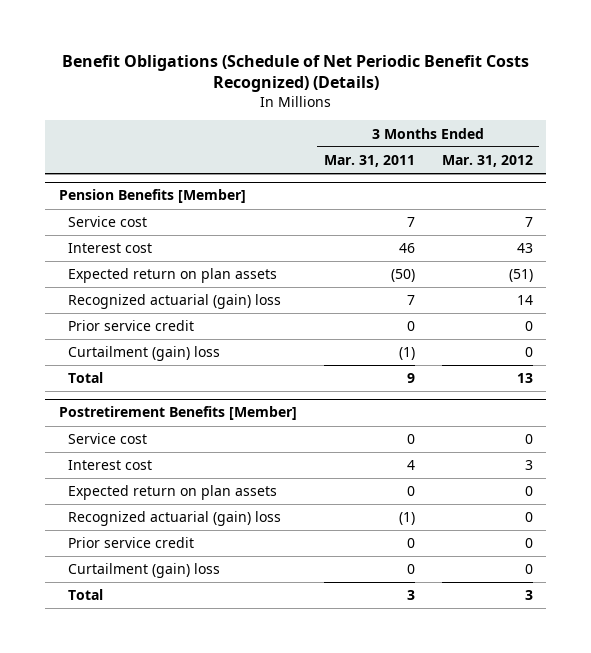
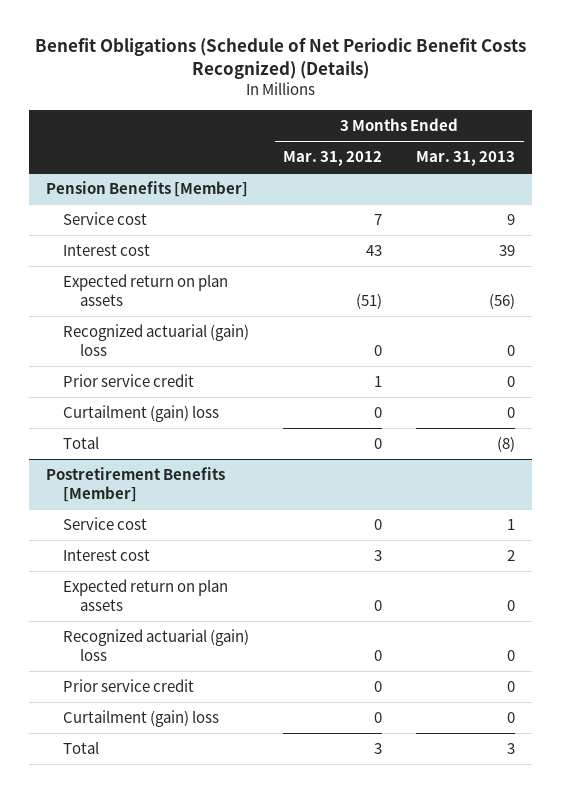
[323,155,415,168] Mar. 31, 2011 -> none
none -> [416,151,516,167] Mar. 31, 2013
[516,295,533,306] 14 -> [374,345,383,357] 0
[524,321,533,332] 0 -> [374,375,383,387] 1
[516,373,533,384] 13 -> [374,437,383,449] 0

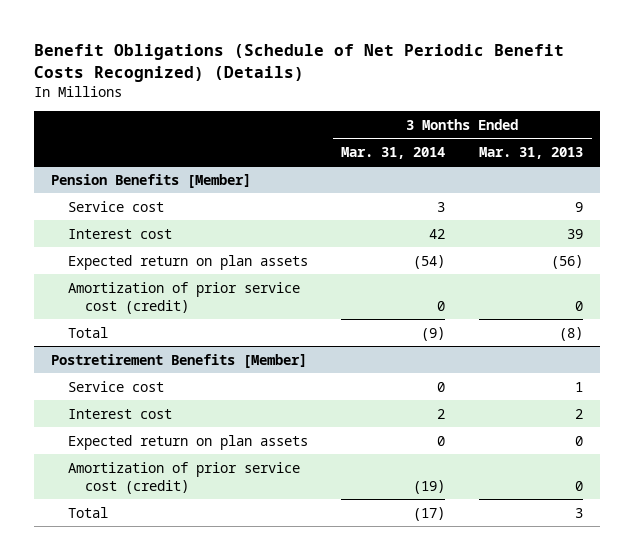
[283,151,383,167] Mar. 31, 2012 -> none
none -> [341,146,446,159] Mar. 31, 2014
[62,323,249,357] Recognized actuarial (gain) loss -> none
[62,404,219,422] Curtailment (gain) loss -> none
[62,373,194,387] Prior service credit -> [67,281,300,314] Amortization of prior service cost (credit)
[62,628,249,662] Recognized actuarial (gain) loss -> none
[62,709,219,727] Curtailment (gain) loss -> none
[62,678,194,692] Prior service credit -> [67,461,300,494] Amortization of prior service cost (credit)

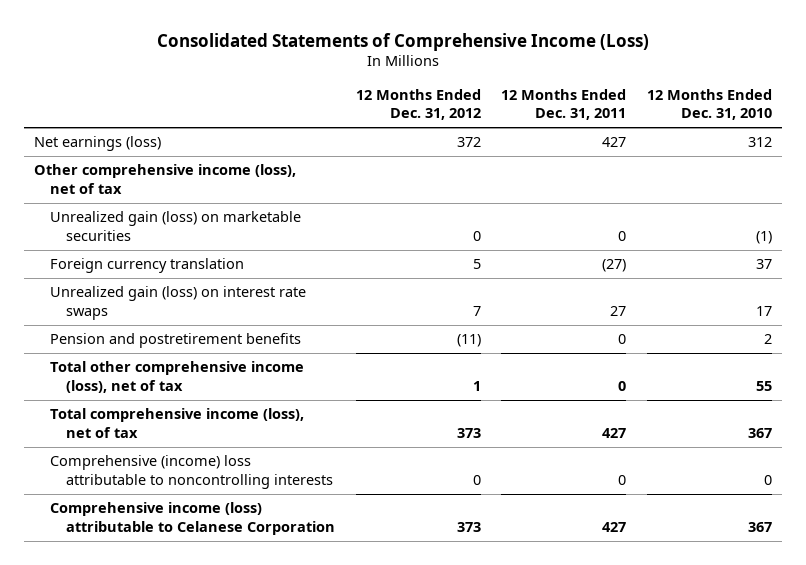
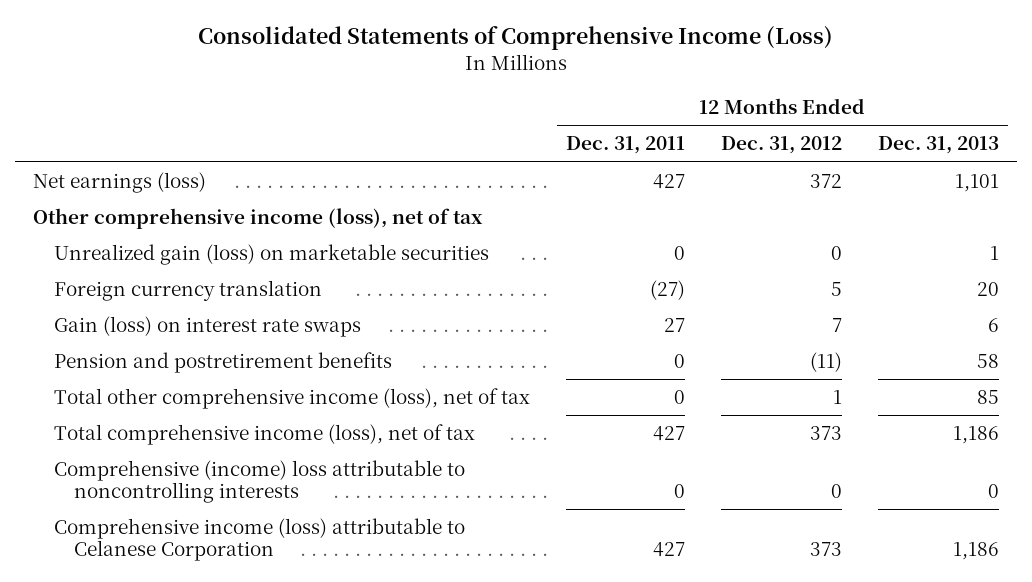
[646,89,772,121] 12 Months Ended Dec. 31, 2010 -> none
none -> [877,136,999,155] Dec. 31, 2013
[50,286,307,320] Unrealized gain (loss) on interest rate swaps -> [53,316,361,338] Gain (loss) on interest rate swaps

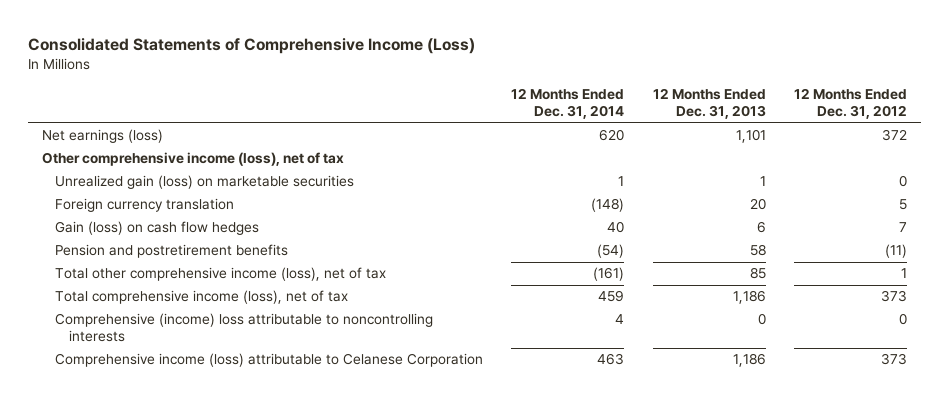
[565,136,685,155] Dec. 31, 2011 -> none
none -> [511,88,625,120] 12 Months Ended Dec. 31, 2014
[53,316,361,338] Gain (loss) on interest rate swaps -> [55,221,260,236] Gain (loss) on cash flow hedges

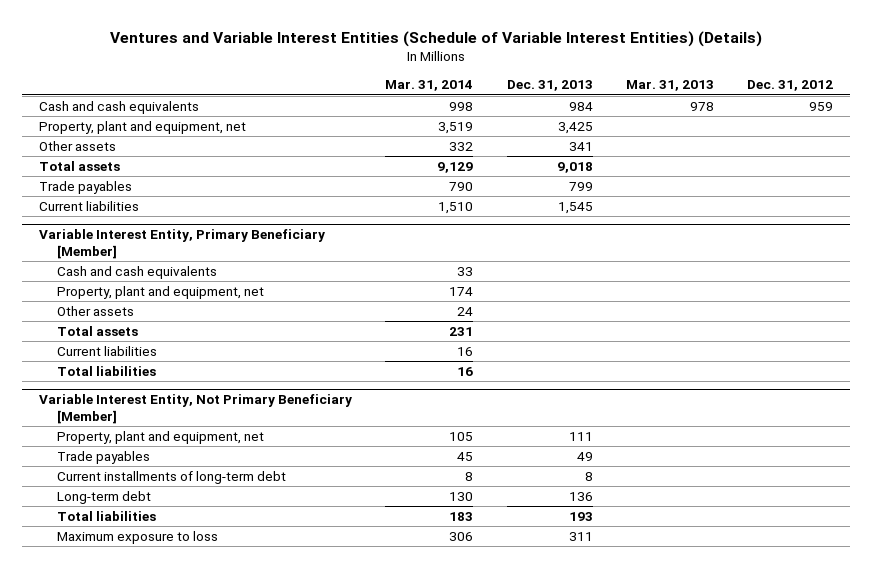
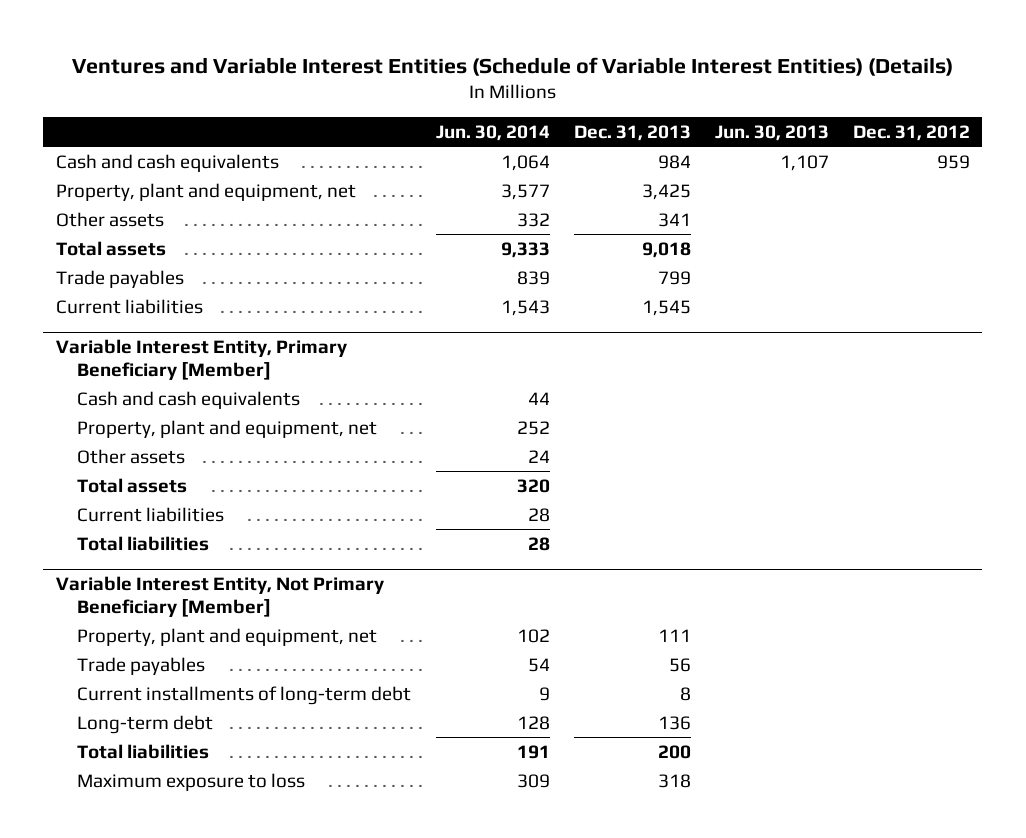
[385,80,474,92] Mar. 31, 2014 -> none
[625,80,714,92] Mar. 31, 2013 -> none
none -> [435,124,550,141] Jun. 30, 2014
none -> [714,124,829,141] Jun. 30, 2013
[576,451,593,461] 49 -> [668,657,691,672] 56
[568,511,593,521] 193 -> [657,744,691,759] 200
[568,531,593,541] 311 -> [657,773,691,788] 318

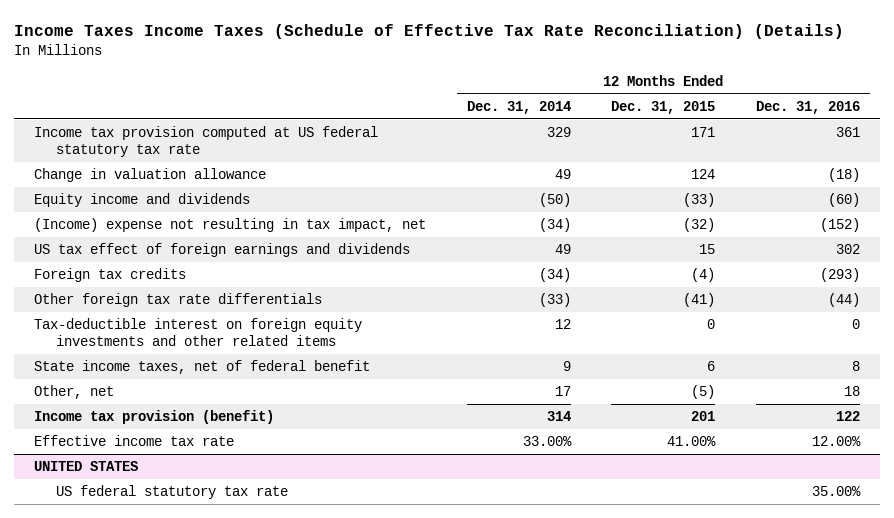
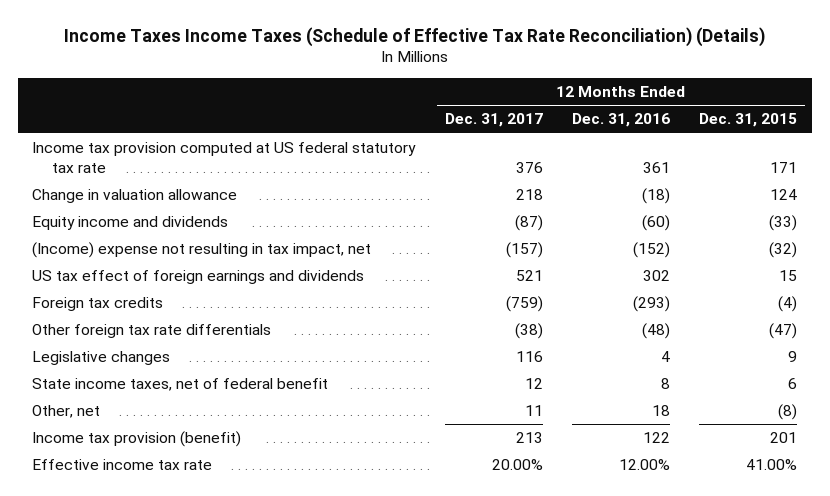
[466,100,571,114] Dec. 31, 2014 -> none
none -> [444,113,543,128] Dec. 31, 2017
[34,318,363,347] Tax-deductible interest on foreign equity investments and other related items -> none
[683,293,716,308] (41) -> [769,323,798,340] (47)
[827,293,860,308] (44) -> [642,323,671,340] (48)
none -> [32,351,171,366] Legislative changes
[691,385,716,400] (5) -> [778,404,798,421] (8)
[34,461,139,472] UNITED STATES -> none
[56,485,289,500] US federal statutory tax rate -> none

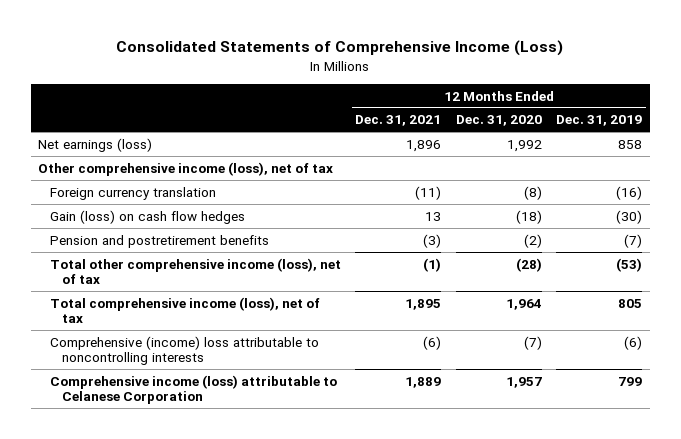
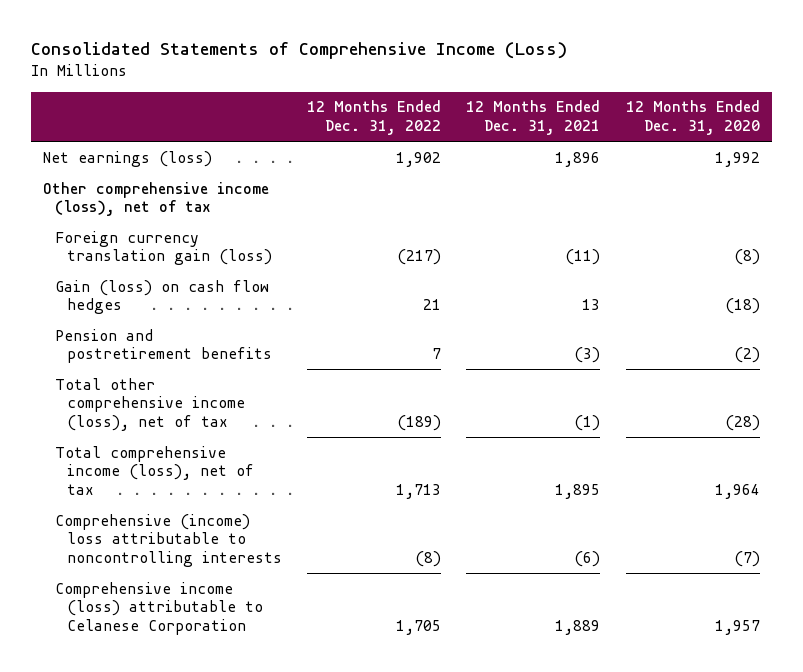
[556,115,643,127] Dec. 31, 2019 -> none
none -> [307,100,442,136] 12 Months Ended Dec. 31, 2022
[49,186,216,200] Foreign currency translation -> [55,230,272,266] Foreign currency translation gain (loss)

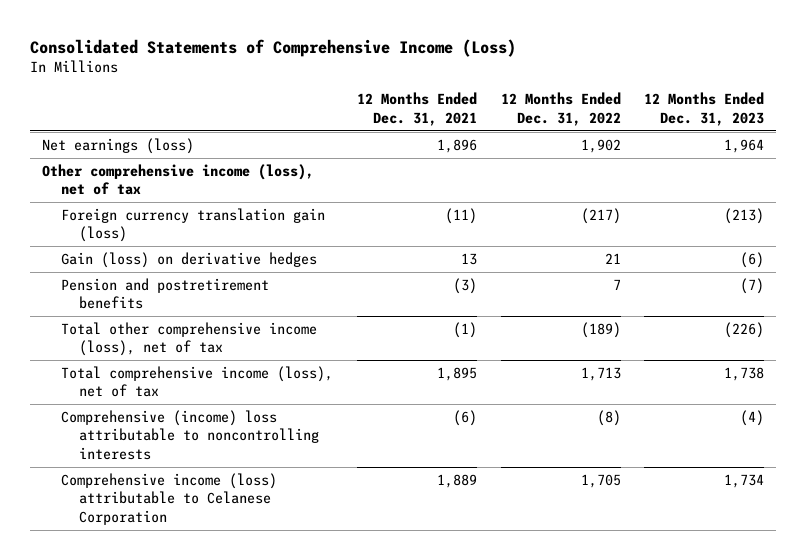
[625,100,760,136] 12 Months Ended Dec. 31, 2020 -> none
none -> [644,92,765,126] 12 Months Ended Dec. 31, 2023
[55,279,270,315] Gain (loss) on cash flow hedges -> [60,252,317,269] Gain (loss) on derivative hedges

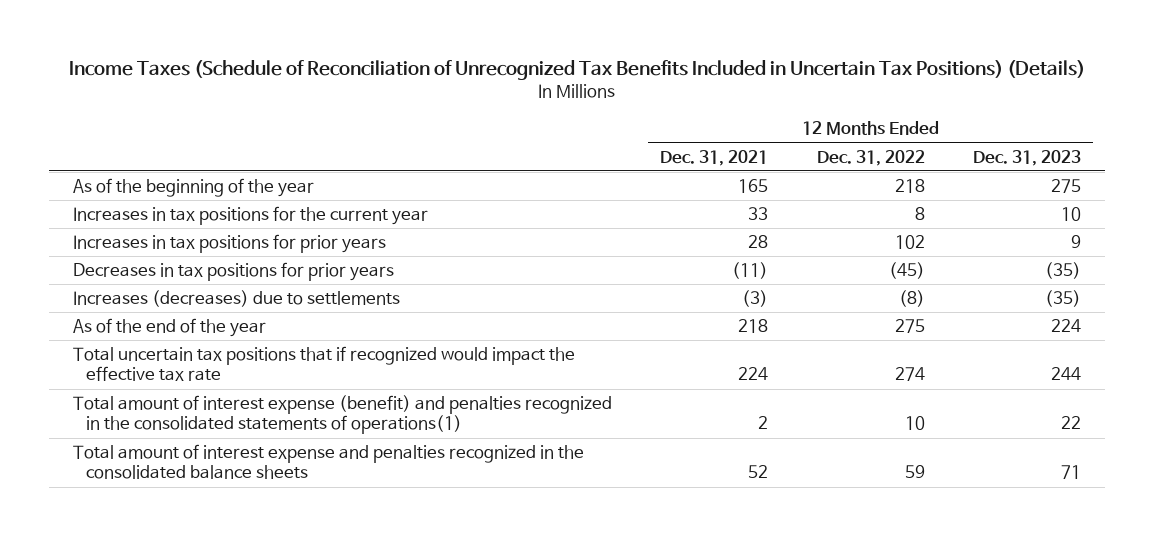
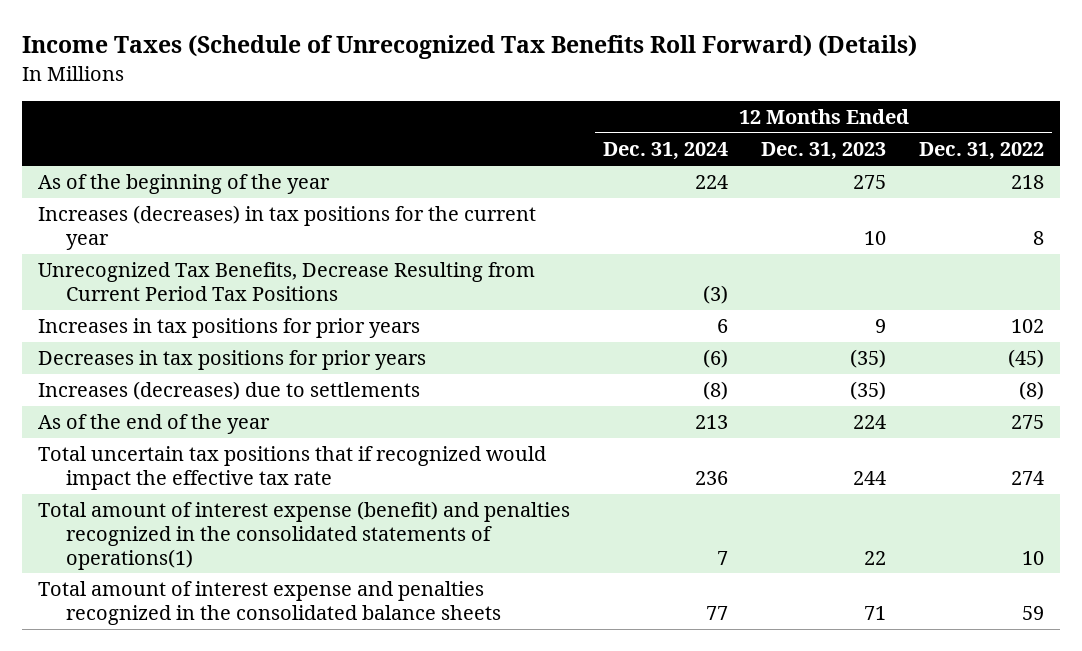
[69,59,1086,80] Income Taxes (Schedule of Reconciliation of Unrecognized Tax Benefits Included in Uncertain Tax Positions) (Details) -> [21,35,917,60] Income Taxes (Schedule of Unrecognized Tax Benefits Roll Forward) (Details)
[660,149,769,166] Dec. 31, 2021 -> none
none -> [603,142,729,161] Dec. 31, 2024
[73,206,429,226] Increases in tax positions for the current year -> [38,205,537,250] Increases (decreases) in tax positions for the current year
none -> [38,262,536,301] Unrecognized Tax Benefits, Decrease Resulting from Current Period Tax Positions

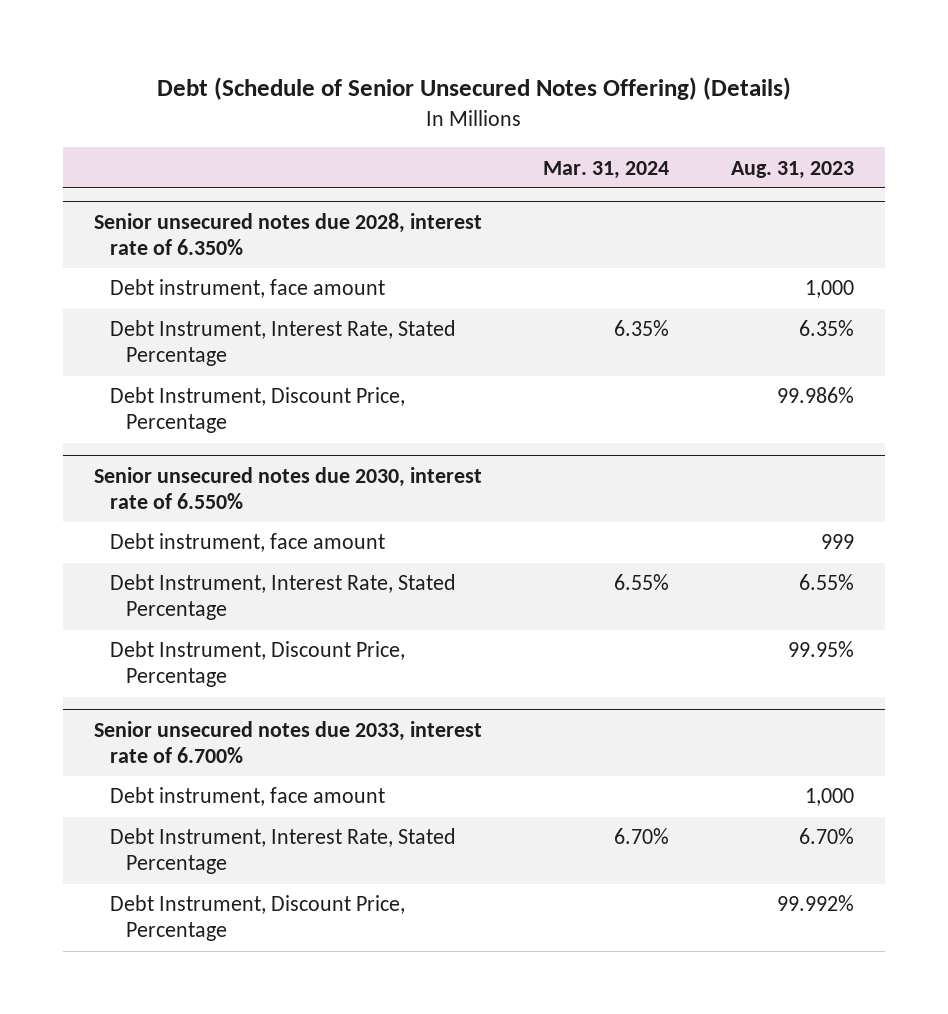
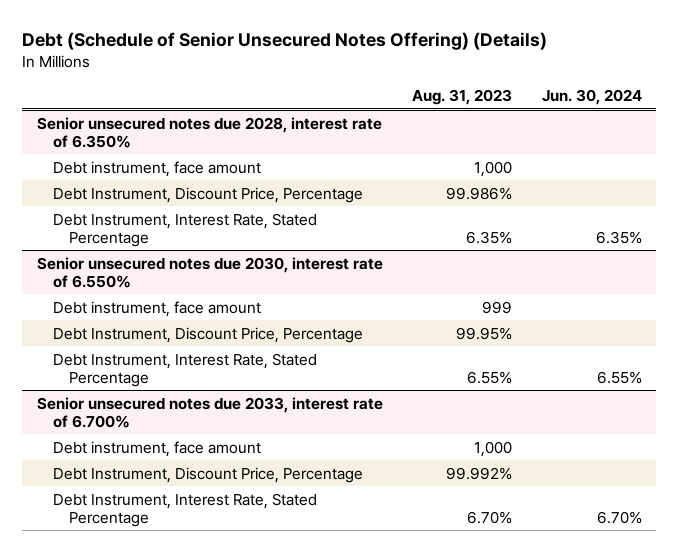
[543,160,670,179] Mar. 31, 2024 -> none
none -> [541,89,642,106] Jun. 30, 2024
[109,320,456,367] Debt Instrument, Interest Rate, Stated Percentage -> [52,212,317,247] Debt Instrument, Interest Rate, Stated Percentage
[109,574,456,621] Debt Instrument, Interest Rate, Stated Percentage -> [52,352,317,387] Debt Instrument, Interest Rate, Stated Percentage
[109,828,456,875] Debt Instrument, Interest Rate, Stated Percentage -> [52,492,317,527] Debt Instrument, Interest Rate, Stated Percentage

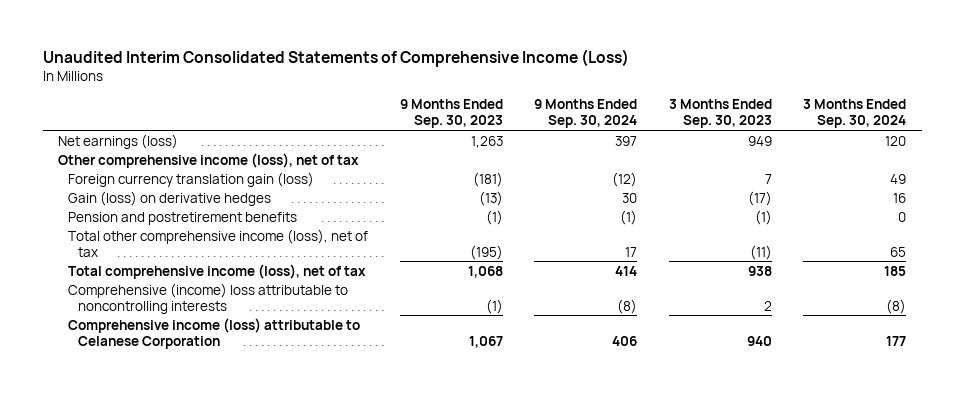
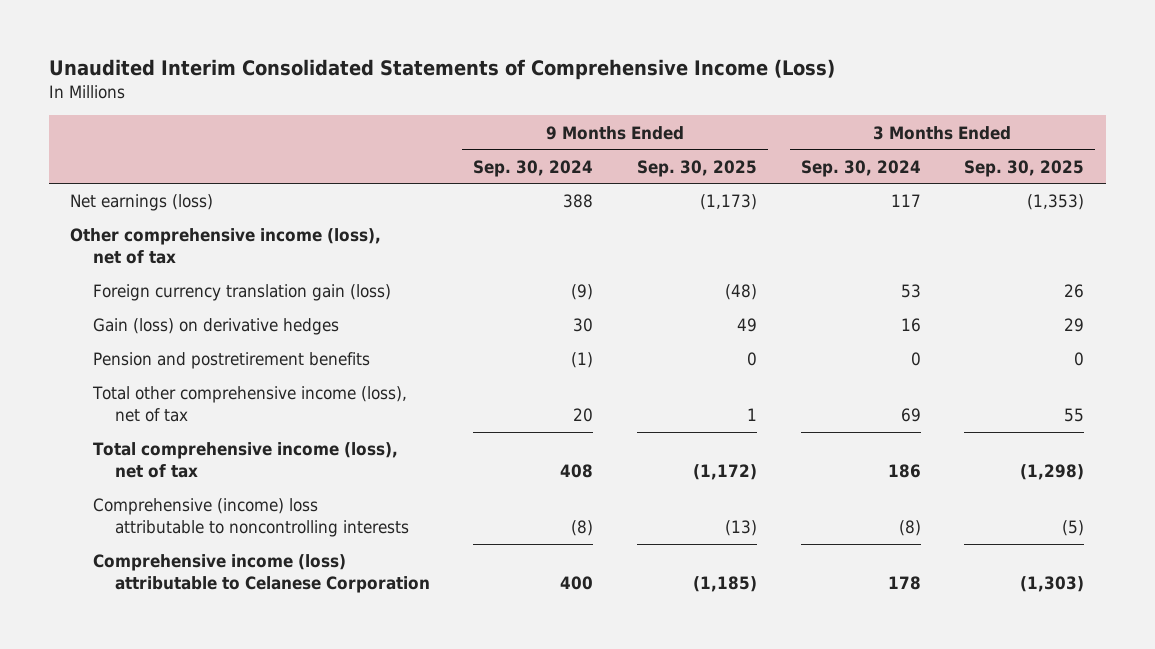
[399,99,503,129] 9 Months Ended Sep. 30, 2023 -> none
[668,99,772,129] 3 Months Ended Sep. 30, 2023 -> none
none -> [637,159,758,177] Sep. 30, 2025
none -> [964,159,1085,177] Sep. 30, 2025
[615,135,638,146] 397 -> [563,194,594,209] 388
[885,135,907,146] 120 -> [890,194,921,208] 117
[612,171,638,187] (12) -> [571,284,594,301] (9)
[890,173,907,184] 49 -> [900,284,921,299] 53
[625,246,638,257] 17 -> [573,408,594,423] 20
[890,246,907,257] 65 -> [900,408,921,423] 69
[615,265,638,276] 414 -> [560,464,594,479] 408
[884,265,907,276] 185 -> [887,464,921,479] 186
[612,335,638,346] 406 -> [560,576,594,591] 400
[886,335,907,346] 177 -> [887,576,921,591] 178

